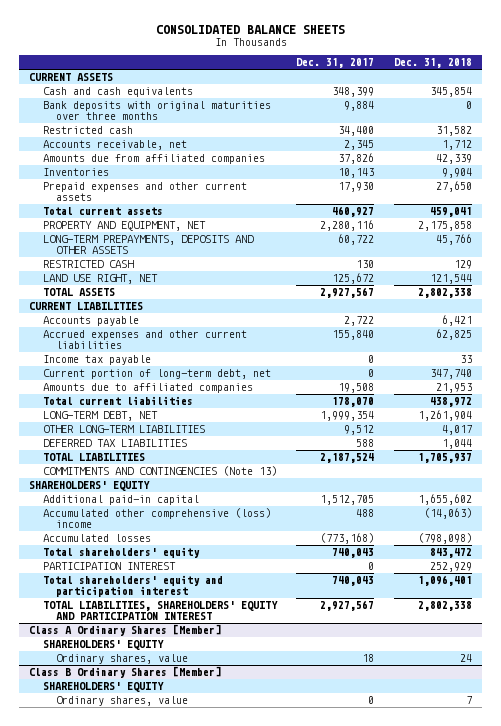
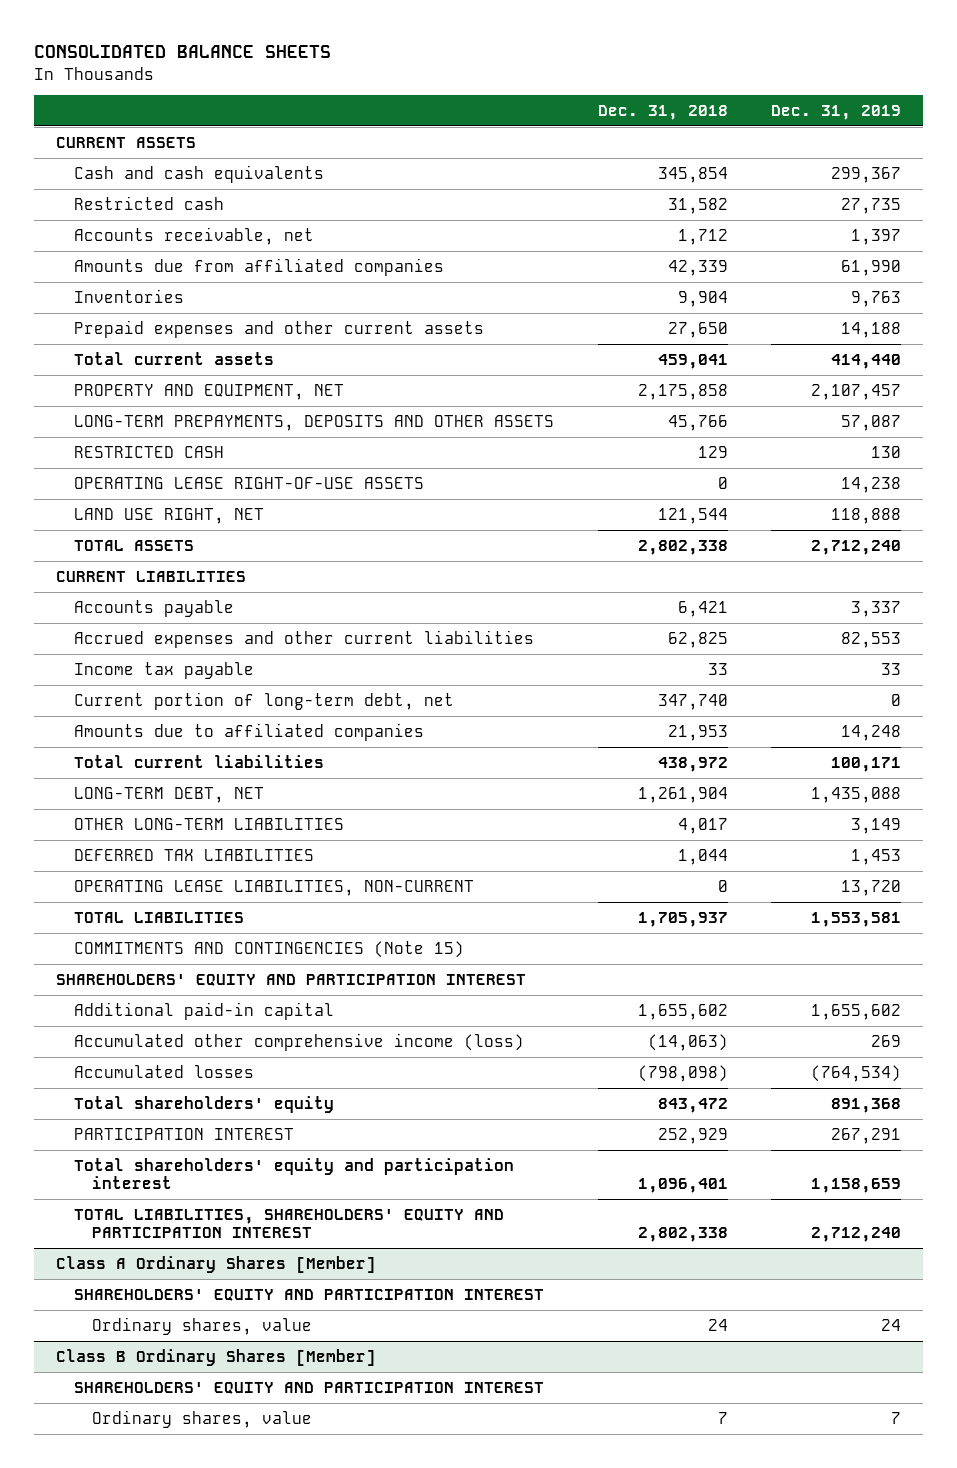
[296,58,375,69] Dec. 31, 2017 -> none
none -> [771,105,902,121] Dec. 31, 2019
[42,101,271,121] Bank deposits with original maturities over three months -> none
none -> [73,476,424,489] OPERATING LEASE RIGHT-OF-USE ASSETS
none -> [73,879,474,896] OPERATING LEASE LIABILITIES, NON-CURRENT
[42,466,277,477] COMMITMENTS AND CONTINGENCIES (Note 13) -> [73,940,464,958] COMMITMENTS AND CONTINGENCIES (Note 15)
[29,481,151,492] SHAREHOLDERS' EQUITY -> [55,973,526,986] SHAREHOLDERS' EQUITY AND PARTICIPATION INTEREST
[42,508,271,529] Accumulated other comprehensive (loss) income -> [73,1032,524,1051] Accumulated other comprehensive income (loss)
[42,640,164,651] SHAREHOLDERS' EQUITY -> [73,1288,544,1301] SHAREHOLDERS' EQUITY AND PARTICIPATION INTEREST
[42,682,164,693] SHAREHOLDERS' EQUITY -> [73,1381,544,1394] SHAREHOLDERS' EQUITY AND PARTICIPATION INTEREST

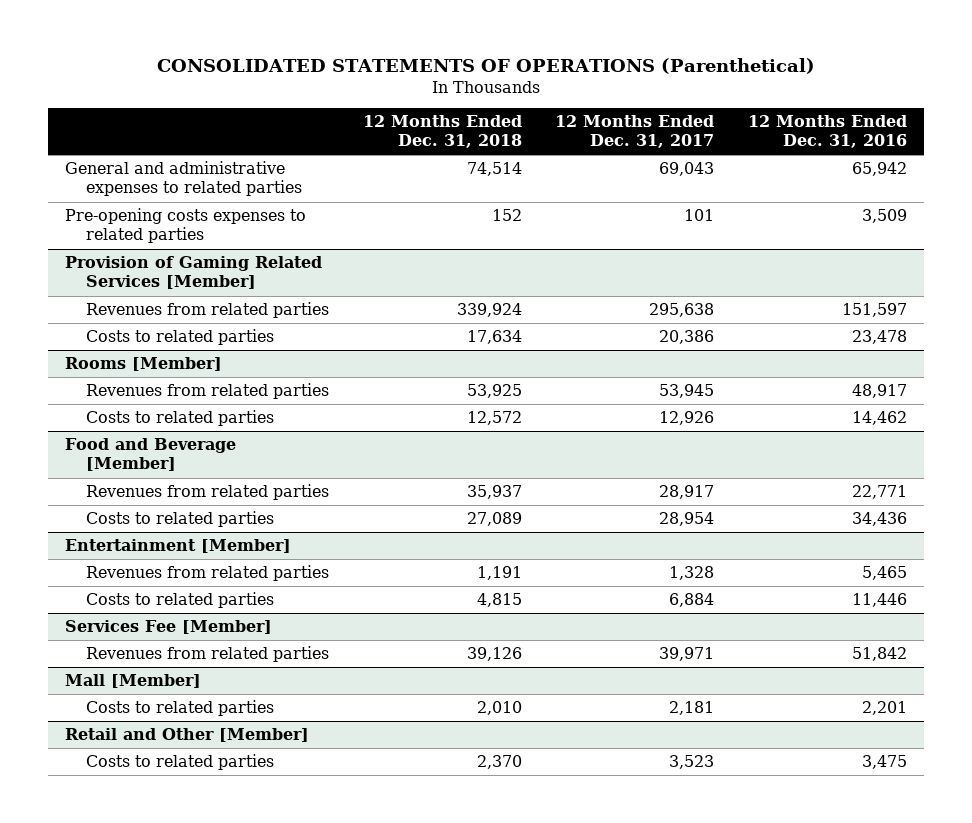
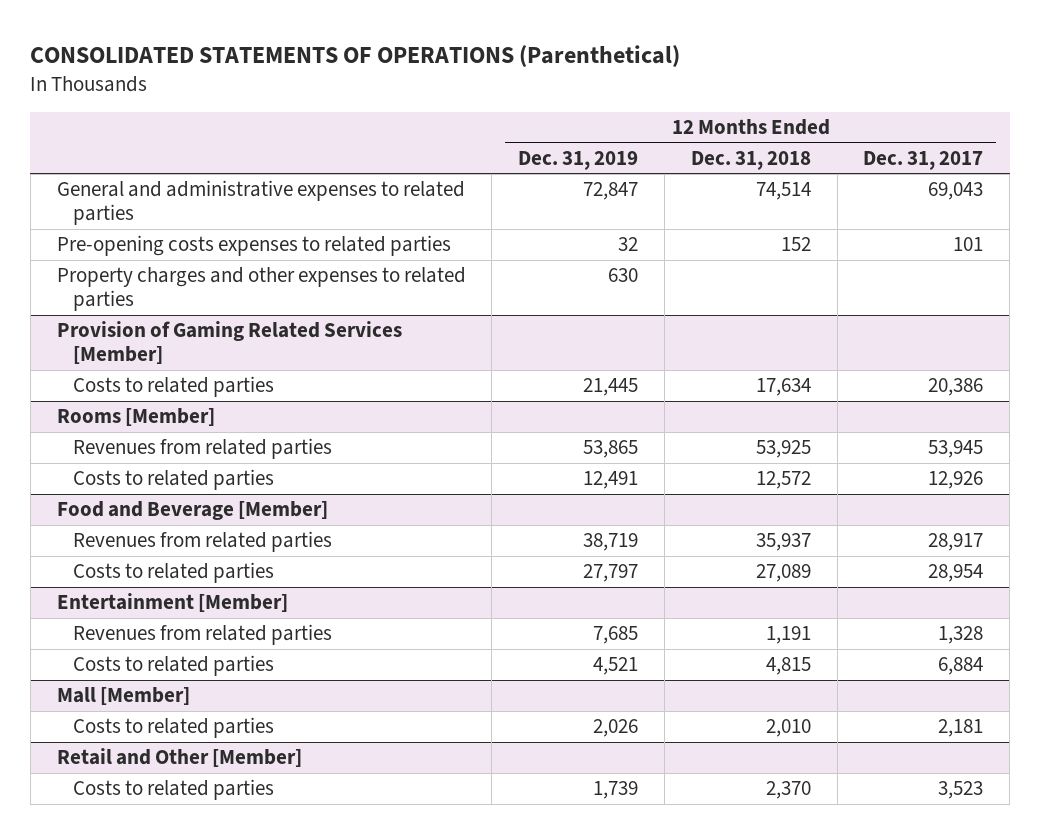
[748,115,908,149] 12 Months Ended Dec. 31, 2016 -> none
none -> [518,150,639,170] Dec. 31, 2019
none -> [56,267,466,312] Property charges and other expenses to related parties
[86,302,330,319] Revenues from related parties -> none
[65,620,273,635] Services Fee [Member] -> none
[86,646,330,663] Revenues from related parties -> none

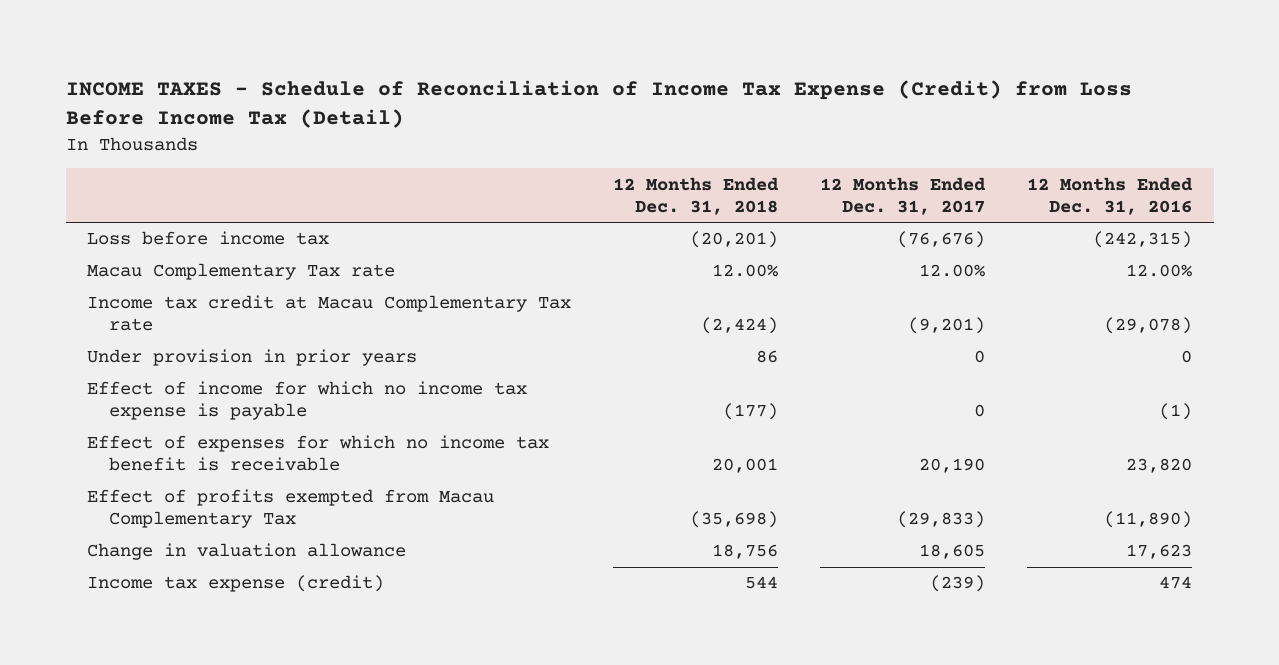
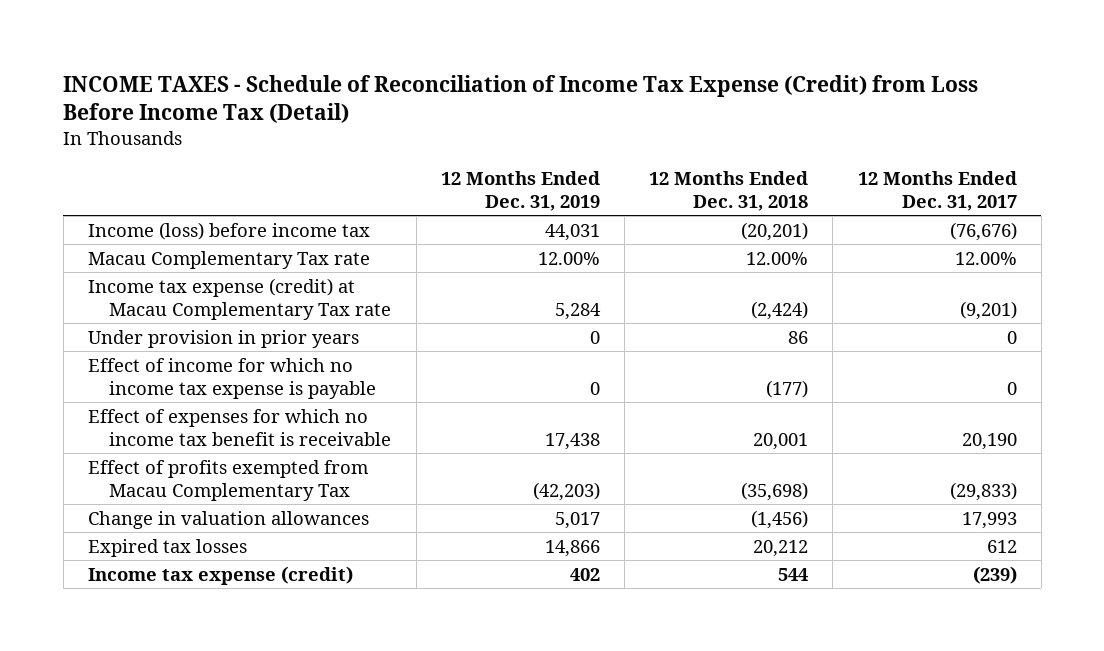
[1027,176,1194,215] 12 Months Ended Dec. 31, 2016 -> none
none -> [440,170,600,211] 12 Months Ended Dec. 31, 2019
[86,231,329,246] Loss before income tax -> [87,221,370,240] Income (loss) before income tax
[86,295,571,332] Income tax credit at Macau Complementary Tax rate -> [87,277,392,320] Income tax expense (credit) at Macau Complementary Tax rate
[86,543,406,561] Change in valuation allowance -> [87,510,369,529] Change in valuation allowances
[711,544,778,560] 18,756 -> [751,509,809,529] (1,456)
[919,544,986,560] 18,605 -> [961,511,1017,529] 17,993
none -> [87,538,247,557] Expired tax losses

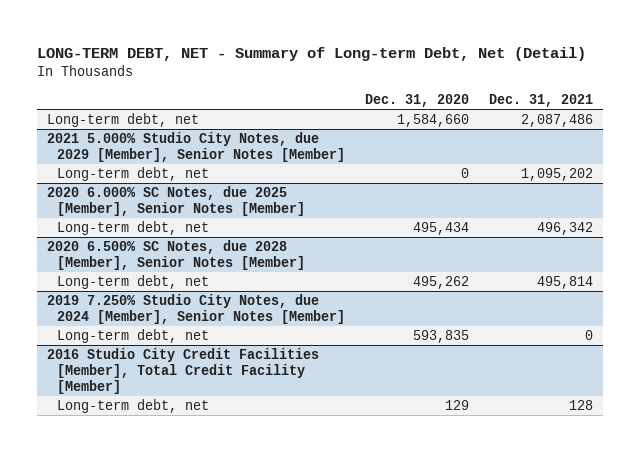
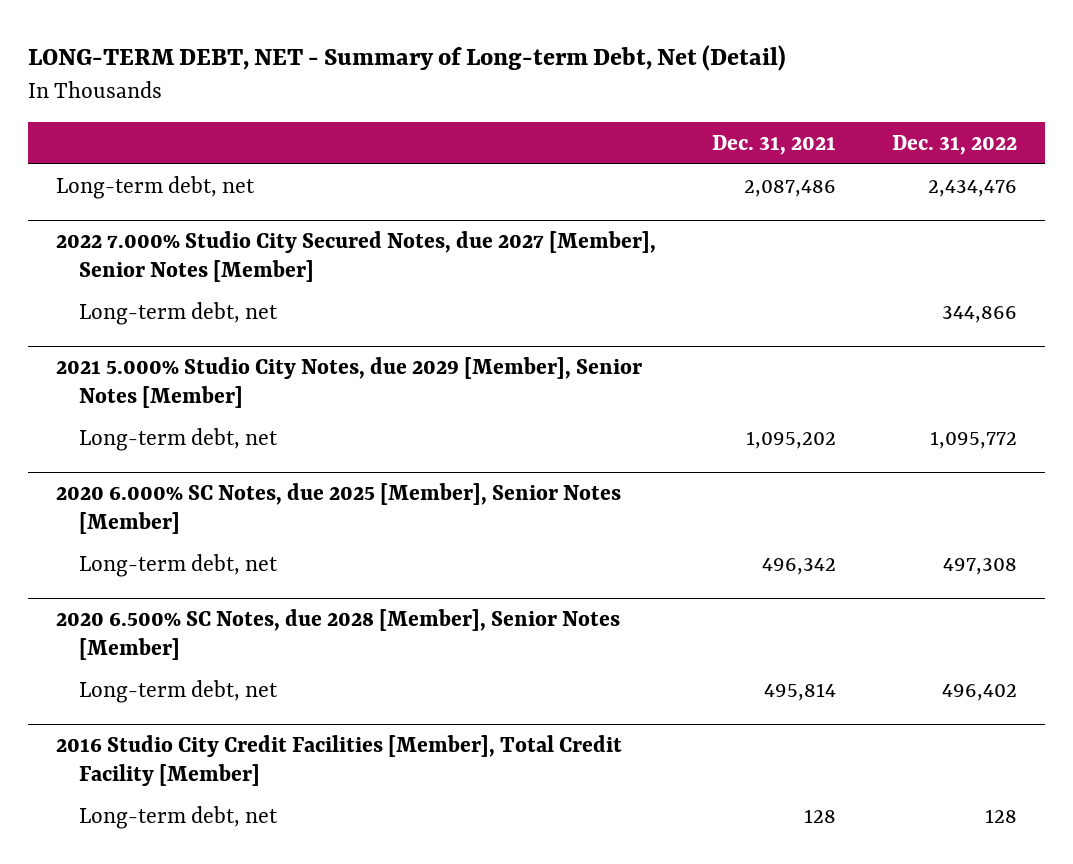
[364,94,469,108] Dec. 31, 2020 -> none
none -> [892,135,1018,156] Dec. 31, 2022
none -> [55,231,656,283] 2022 7.000% Studio City Secured Notes, due 2027 [Member], Senior Notes [Member]
none -> [79,301,279,325] Long-term debt, net
[46,294,345,325] 2019 7.250% Studio City Notes, due 2024 [Member], Senior Notes [Member] -> none
[56,329,209,344] Long-term debt, net -> none

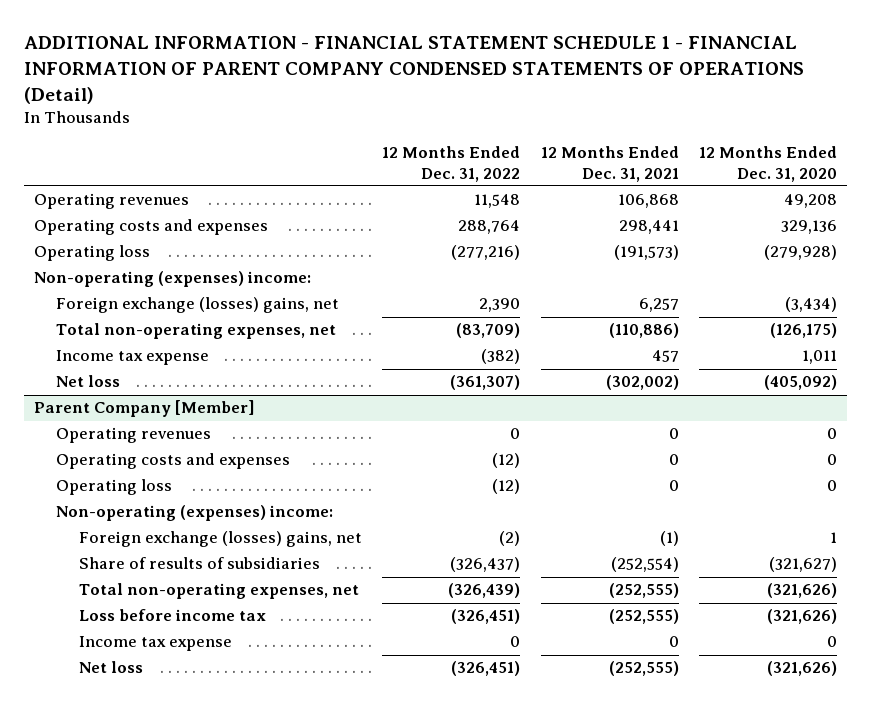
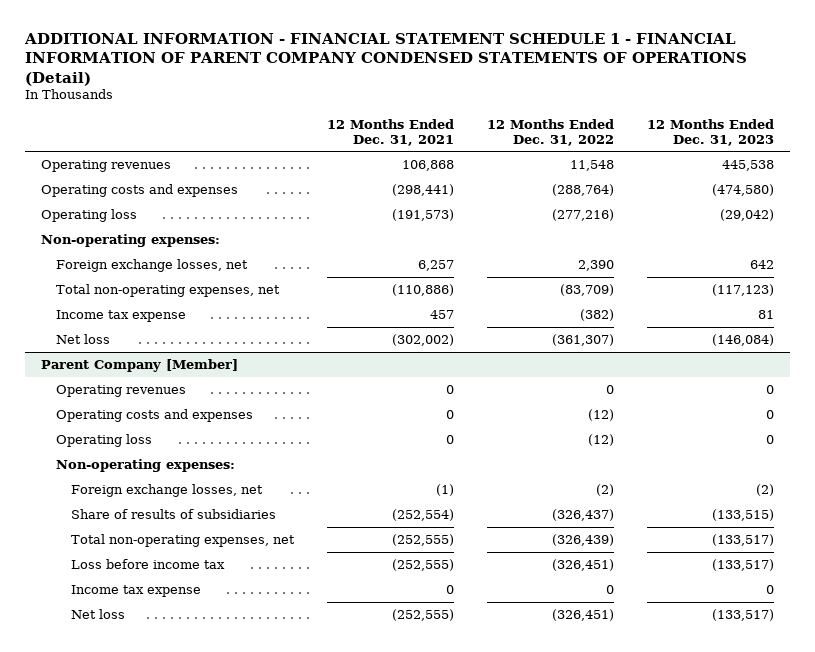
[699,146,838,182] 12 Months Ended Dec. 31, 2020 -> none
none -> [646,118,774,146] 12 Months Ended Dec. 31, 2023
[458,220,521,235] 288,764 -> [551,183,614,196] (288,764)
[618,220,679,235] 298,441 -> [391,183,454,196] (298,441)
[33,271,311,288] Non-operating (expenses) income: -> [41,233,221,247] Non-operating expenses:
[56,297,340,314] Foreign exchange (losses) gains, net -> [56,258,249,272] Foreign exchange losses, net
[56,505,334,522] Non-operating (expenses) income: -> [56,458,236,472] Non-operating expenses:
[78,531,362,548] Foreign exchange (losses) gains, net -> [70,483,263,497] Foreign exchange losses, net

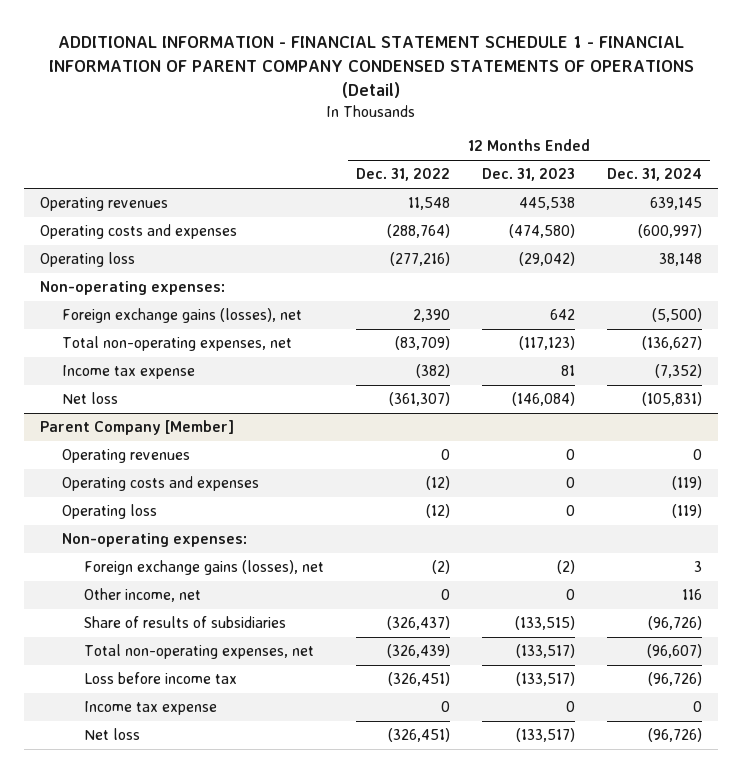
[326,118,454,146] 12 Months Ended Dec. 31, 2021 -> none
none -> [606,168,702,182] Dec. 31, 2024
[56,258,249,272] Foreign exchange losses, net -> [61,308,302,324] Foreign exchange gains (losses), net
[70,483,263,497] Foreign exchange losses, net -> [83,560,324,576] Foreign exchange gains (losses), net
none -> [83,588,201,603] Other income, net

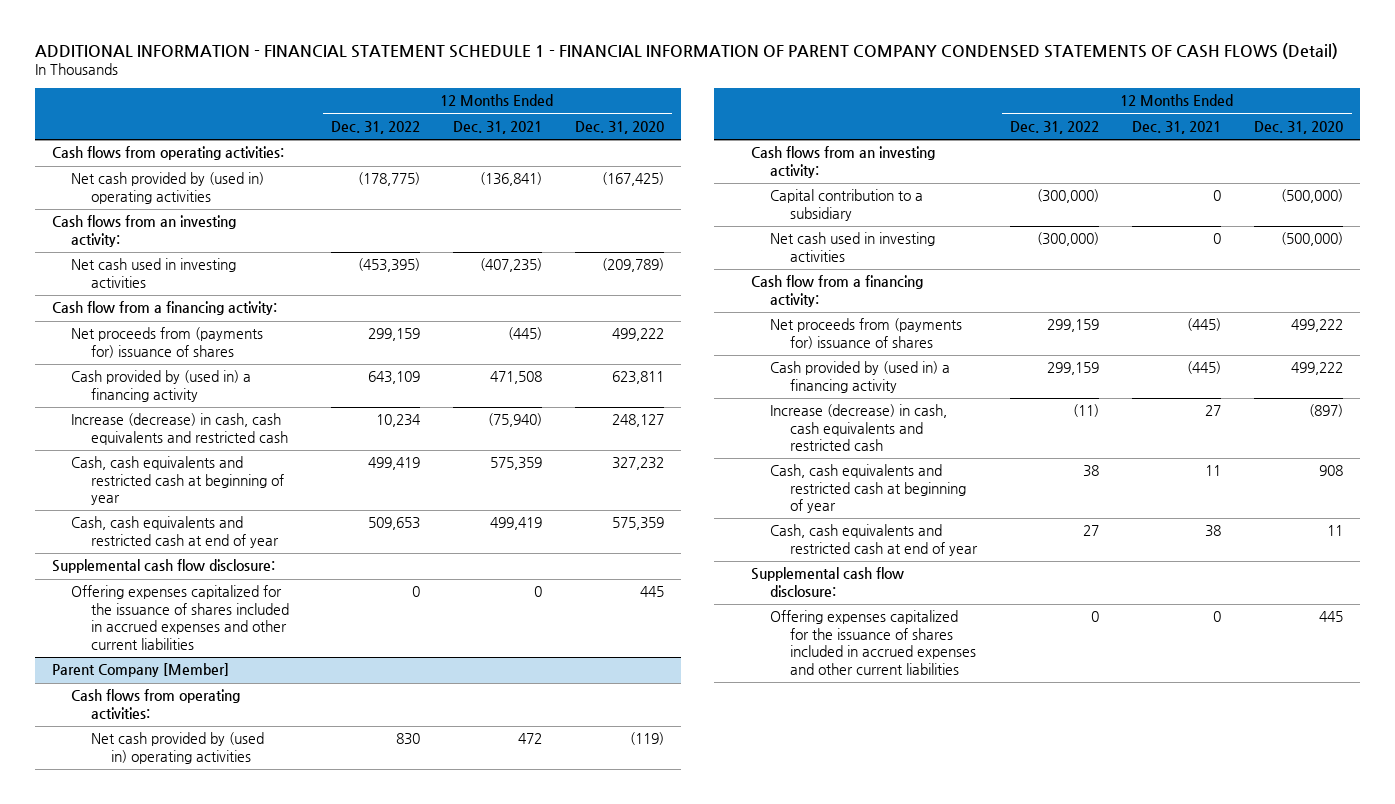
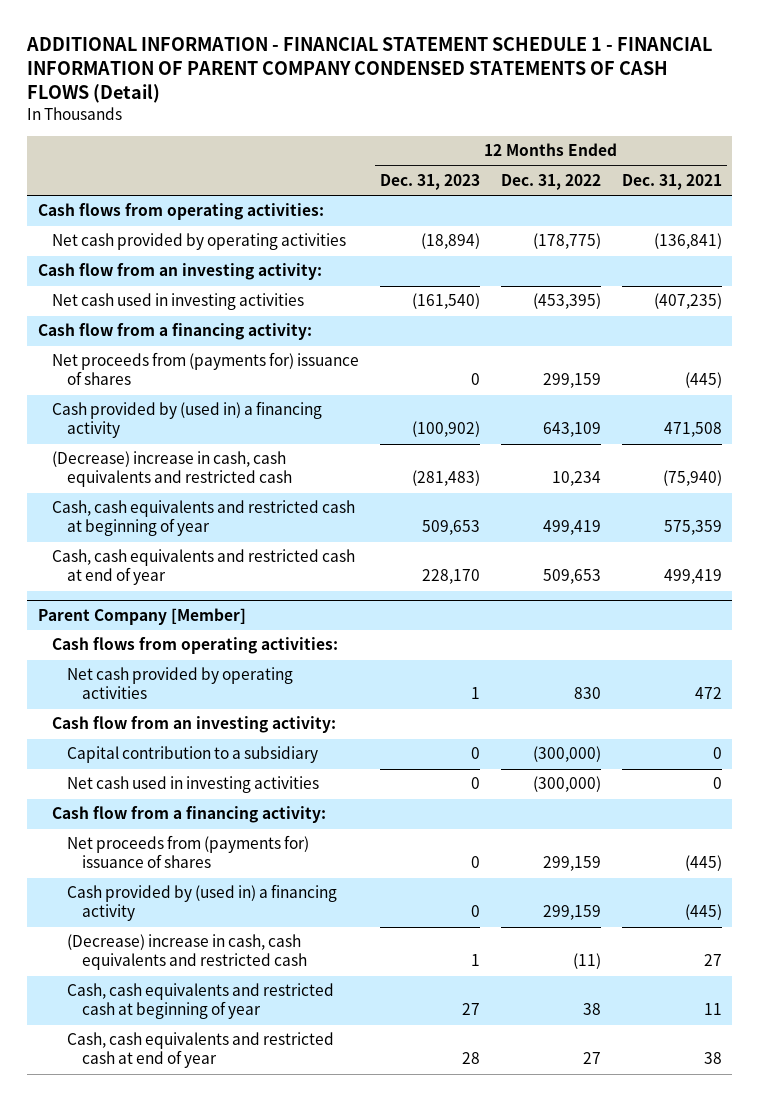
[575,121,665,135] Dec. 31, 2020 -> none
none -> [380,173,481,190] Dec. 31, 2023
[71,172,265,204] Net cash provided by (used in) operating activities -> [52,233,347,251] Net cash provided by operating activities
[51,215,236,247] Cash flows from an investing activity: -> [37,263,322,281] Cash flow from an investing activity:
[71,413,289,445] Increase (decrease) in cash, cash equivalents and restricted cash -> [52,451,293,488] (Decrease) increase in cash, cash equivalents and restricted cash
[51,559,275,574] Supplemental cash flow disclosure: -> none
[71,585,290,650] Offering expenses capitalized for the issuance of shares included in accrued expenses and other current liabilities -> none
[91,732,265,764] Net cash provided by (used in) operating activities -> [67,667,294,700] Net cash provided by operating activities
[750,146,935,178] Cash flows from an investing activity: -> [52,716,337,734] Cash flow from an investing activity:
[770,404,948,452] Increase (decrease) in cash, cash equivalents and restricted cash -> [67,934,308,971] (Decrease) increase in cash, cash equivalents and restricted cash
[750,567,904,597] Supplemental cash flow disclosure: -> none
[770,610,977,675] Offering expenses capitalized for the issuance of shares included in accrued expenses and other current liabilities -> none

